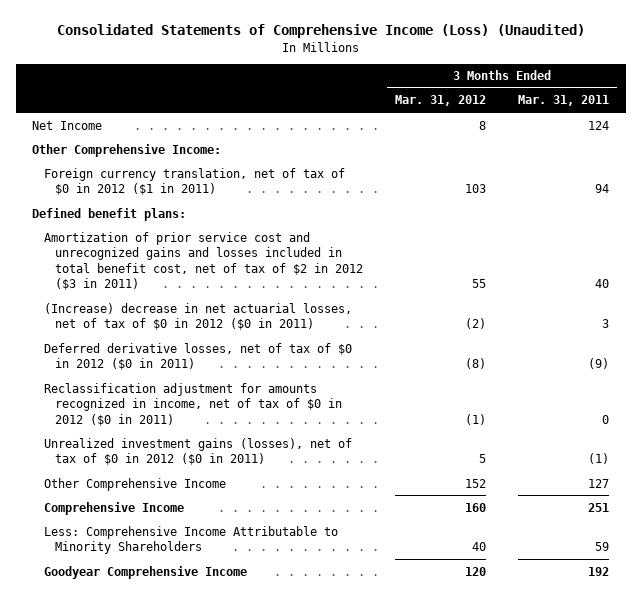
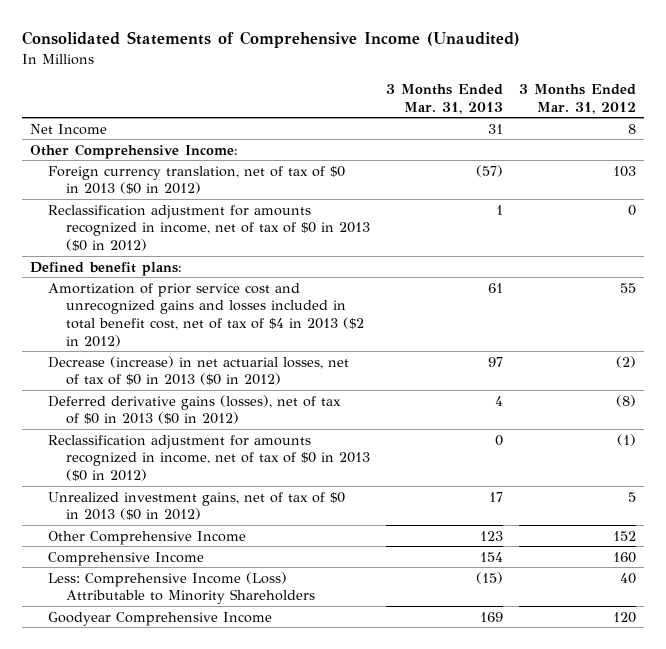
[56,24,585,39] Consolidated Statements of Comprehensive Income (Loss) (Unaudited) -> [21,31,520,49] Consolidated Statements of Comprehensive Income (Unaudited)
[518,95,610,107] Mar. 31, 2011 -> none
none -> [385,83,503,114] 3 Months Ended Mar. 31, 2013
[43,167,345,196] Foreign currency translation, net of tax of $0 in 2012 ($1 in 2011) -> [47,165,345,195] Foreign currency translation, net of tax of $0 in 2013 ($0 in 2012)
none -> [47,204,370,252] Reclassification adjustment for amounts recognized in income, net of tax of $0 in 2013 ($0 in 2012)
[43,231,363,291] Amortization of prior service cost and unrecognized gains and losses included in total benefit cost, net of tax of $2 in 2012 ($3 in 2011) -> [47,282,364,347] Amortization of prior service cost and unrecognized gains and losses included in total benefit cost, net of tax of $4 in 2013 ($2 in 2012)
[43,302,352,331] (Increase) decrease in net actuarial losses, net of tax of $0 in 2012 ($0 in 2011) -> [47,355,349,386] Decrease (increase) in net actuarial losses, net of tax of $0 in 2013 ($0 in 2012)
[43,342,352,371] Deferred derivative losses, net of tax of $0 in 2012 ($0 in 2011) -> [47,394,341,425] Deferred derivative gains (losses), net of tax of $0 in 2013 ($0 in 2012)
[43,382,342,426] Reclassification adjustment for amounts recognized in income, net of tax of $0 in 2012 ($0 in 2011) -> [47,434,370,482] Reclassification adjustment for amounts recognized in income, net of tax of $0 in 2013 ($0 in 2012)
[43,437,352,466] Unrealized investment gains (losses), net of tax of $0 in 2012 ($0 in 2011) -> [47,491,345,521] Unrealized investment gains, net of tax of $0 in 2013 ($0 in 2012)
[43,525,338,555] Less: Comprehensive Income Attributable to Minority Shareholders -> [47,571,315,605] Less: Comprehensive Income (Loss) Attributable to Minority Shareholders

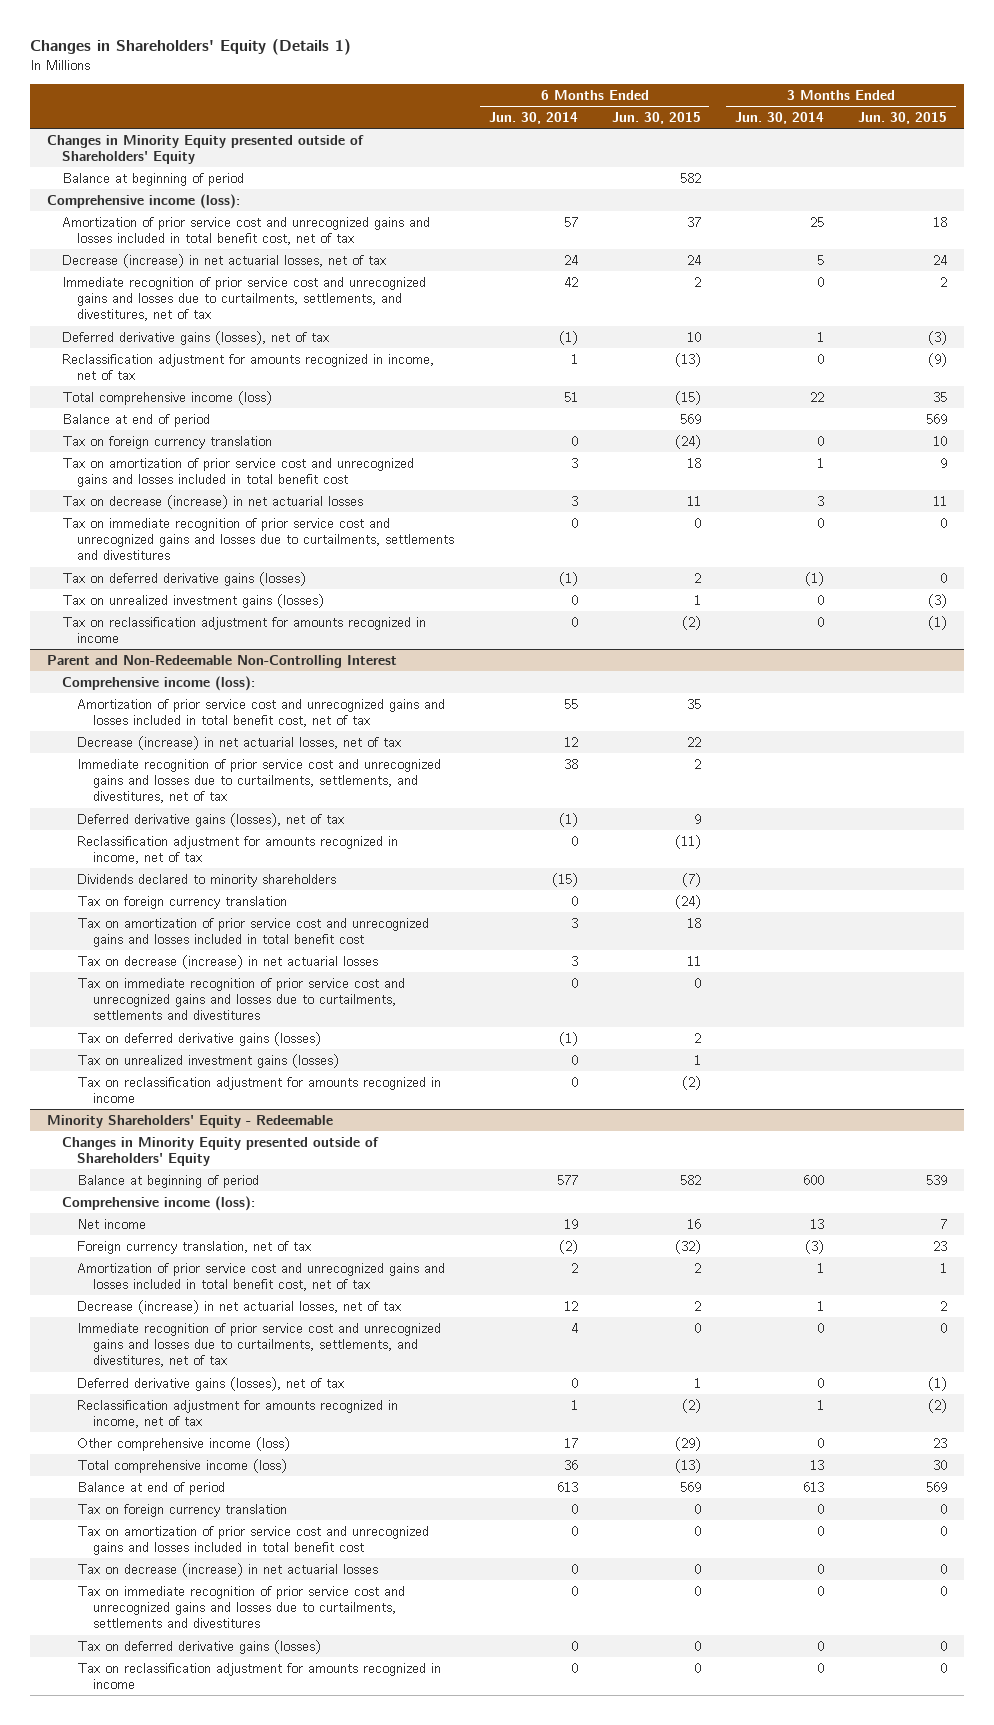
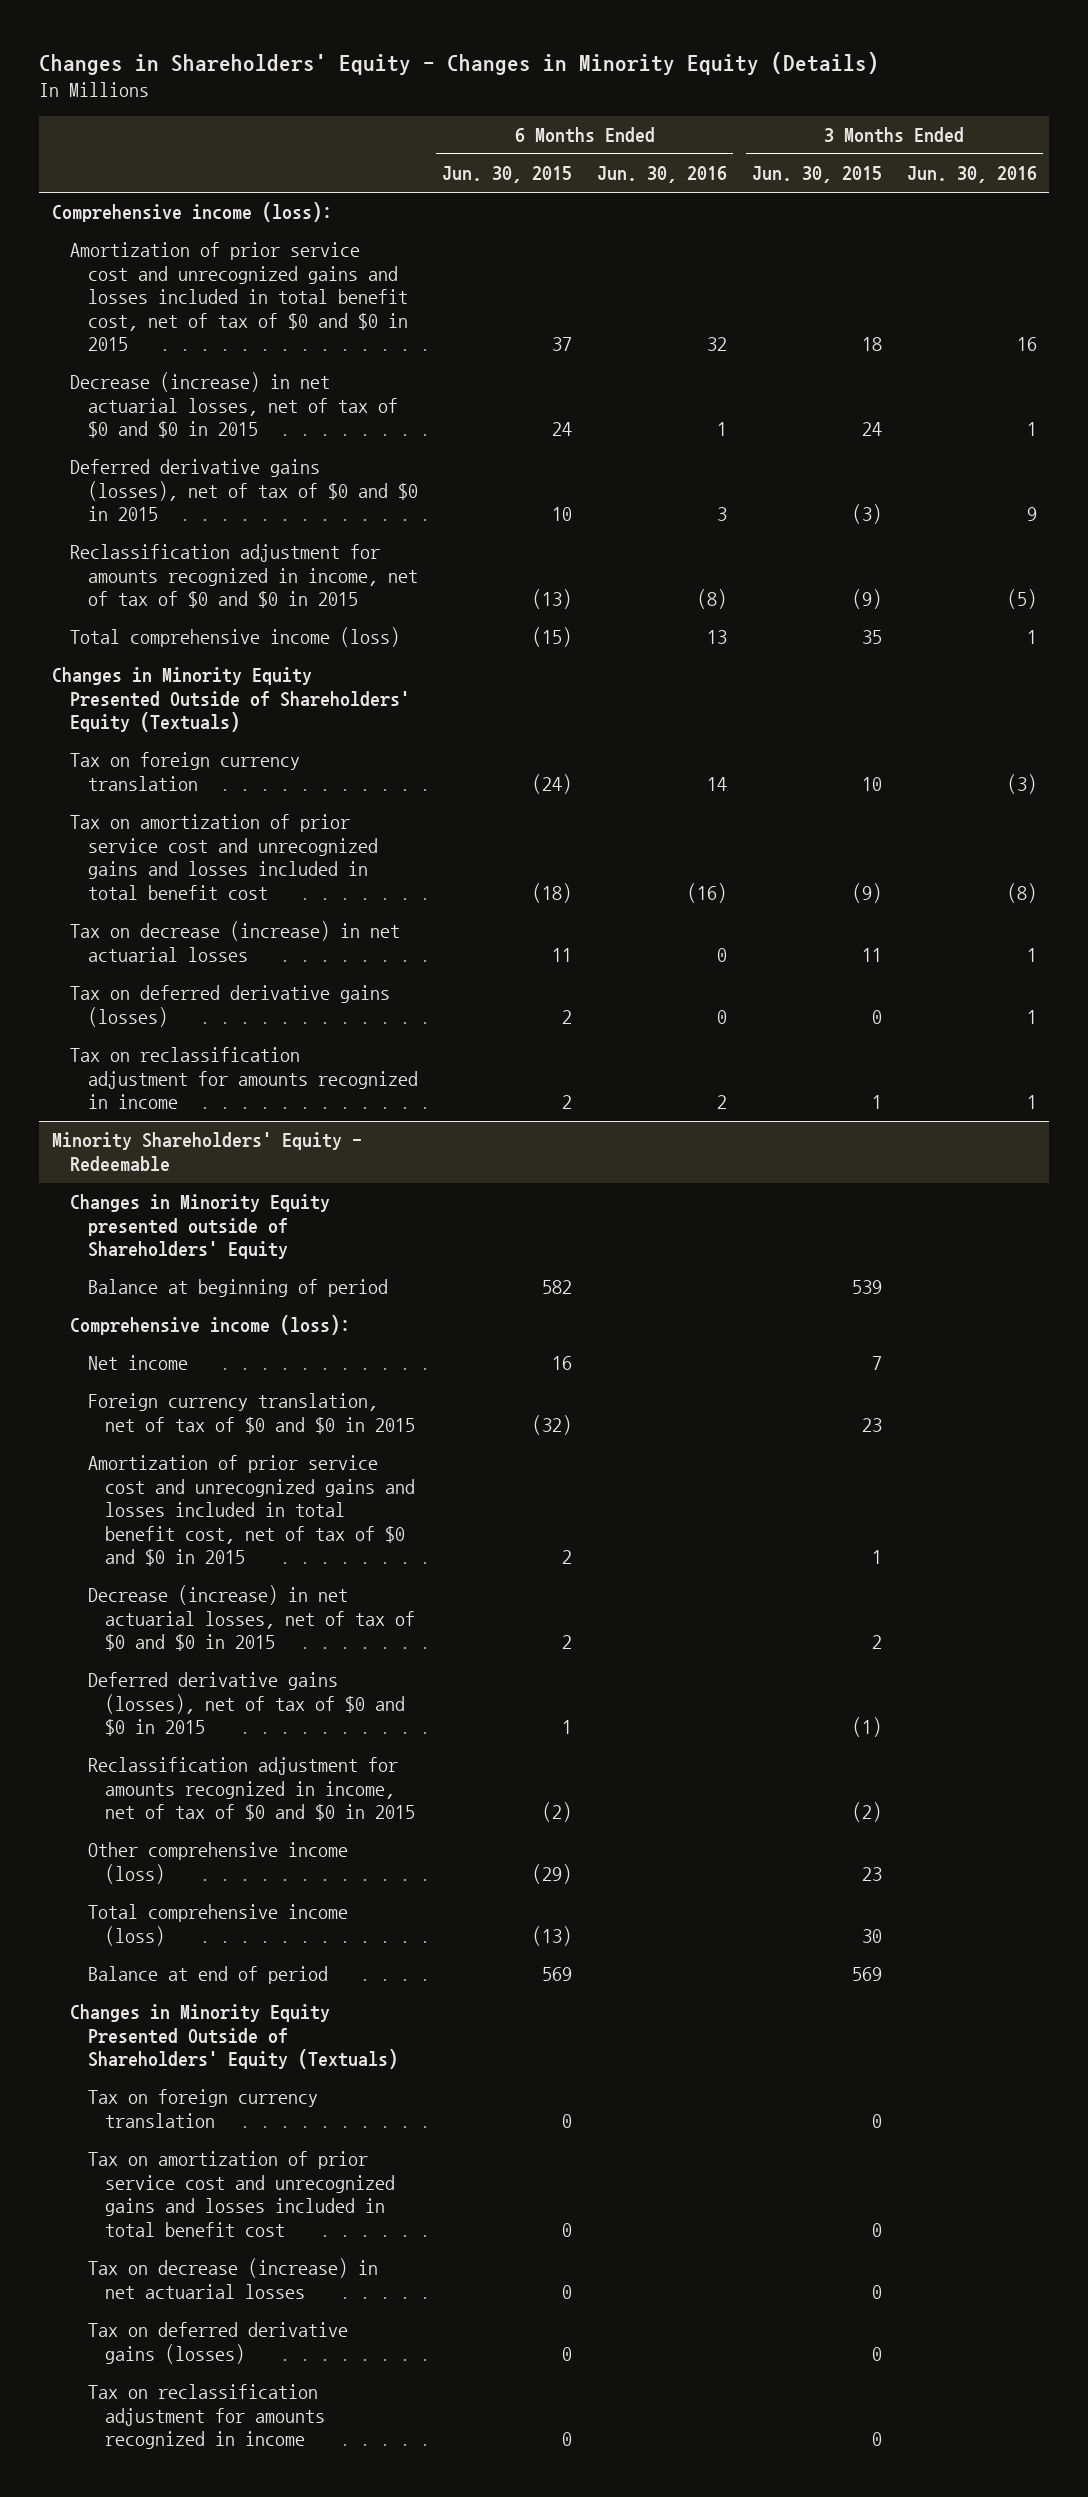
[29,39,351,56] Changes in Shareholders' Equity (Details 1) -> [39,51,880,75] Changes in Shareholders' Equity - Changes in Minority Equity (Details)
[488,111,578,124] Jun. 30, 2014 -> none
[734,111,824,124] Jun. 30, 2014 -> none
none -> [597,166,728,184] Jun. 30, 2016
none -> [906,166,1037,184] Jun. 30, 2016
[46,134,364,165] Changes in Minority Equity presented outside of Shareholders' Equity -> none
[62,172,245,186] Balance at beginning of period -> none
[62,276,427,322] Immediate recognition of prior service cost and unrecognized gains and losses due to curtailments, settlements, and divestitures, net of tax -> none
[62,216,431,246] Amortization of prior service cost and unrecognized gains and losses included in total benefit cost, net of tax -> [69,242,408,351] Amortization of prior service cost and unrecognized gains and losses included in total benefit cost, net of tax of $0 and $0 in 2015
[62,253,387,268] Decrease (increase) in net actuarial losses, net of tax -> [69,372,398,439] Decrease (increase) in net actuarial losses, net of tax of $0 and $0 in 2015
[62,330,330,345] Deferred derivative gains (losses), net of tax -> [69,459,418,522] Deferred derivative gains (losses), net of tax of $0 and $0 in 2015
[62,353,435,381] Reclassification adjustment for amounts recognized in income, net of tax -> [69,544,418,609] Reclassification adjustment for amounts recognized in income, net of tax of $0 and $0 in 2015
[62,413,211,427] Balance at end of period -> none
none -> [51,667,410,733] Changes in Minority Equity Presented Outside of Shareholders' Equity (Textuals)
[686,457,701,468] 18 -> [532,882,573,903] (18)
[940,457,948,468] 9 -> [851,882,882,903] (9)
[62,517,455,561] Tax on immediate recognition of prior service cost and unrecognized gains and losses due to curtailments, settlements and divestitures -> none
[62,593,325,608] Tax on unrealized investment gains (losses) -> none
[46,654,397,668] Parent and Non-Redeemable Non-Controlling Interest -> none
[62,675,256,691] Comprehensive income (loss): -> none
[77,698,446,728] Amortization of prior service cost and unrecognized gains and losses included in total benefit cost, net of tax -> none
[77,735,402,750] Decrease (increase) in net actuarial losses, net of tax -> none
[77,758,442,804] Immediate recognition of prior service cost and unrecognized gains and losses due to curtailments, settlements, and divestitures, net of tax -> none
[77,812,345,827] Deferred derivative gains (losses), net of tax -> none
[77,835,399,865] Reclassification adjustment for amounts recognized in income, net of tax -> none
[77,873,337,887] Dividends declared to minority shareholders -> none
[77,895,288,909] Tax on foreign currency translation -> none
[77,917,430,948] Tax on amortization of prior service cost and unrecognized gains and losses included in total benefit cost -> none
[77,954,379,969] Tax on decrease (increase) in net actuarial losses -> none
[77,977,406,1021] Tax on immediate recognition of prior service cost and unrecognized gains and losses due to curtailments, settlements and divestitures -> none
[77,1031,322,1046] Tax on deferred derivative gains (losses) -> none
[77,1053,340,1068] Tax on unrealized investment gains (losses) -> none
[77,1076,442,1104] Tax on reclassification adjustment for amounts recognized in income -> none
[681,615,701,630] (2) -> [562,1095,573,1110] 2
[928,615,948,630] (1) -> [871,1095,882,1110] 1
[77,1322,442,1368] Immediate recognition of prior service cost and unrecognized gains and losses due to curtailments, settlements, and divestitures, net of tax -> none
[77,1240,312,1254] Foreign currency translation, net of tax -> [87,1393,416,1434] Foreign currency translation, net of tax of $0 and $0 in 2015
[77,1262,446,1292] Amortization of prior service cost and unrecognized gains and losses included in total benefit cost, net of tax -> [87,1455,416,1566] Amortization of prior service cost and unrecognized gains and losses included in total benefit cost, net of tax of $0 and $0 in 2015
[77,1299,402,1314] Decrease (increase) in net actuarial losses, net of tax -> [87,1585,416,1652] Decrease (increase) in net actuarial losses, net of tax of $0 and $0 in 2015
[77,1376,345,1391] Deferred derivative gains (losses), net of tax -> [87,1672,406,1737] Deferred derivative gains (losses), net of tax of $0 and $0 in 2015
[77,1399,399,1429] Reclassification adjustment for amounts recognized in income, net of tax -> [87,1757,416,1822] Reclassification adjustment for amounts recognized in income, net of tax of $0 and $0 in 2015
none -> [69,2004,398,2070] Changes in Minority Equity Presented Outside of Shareholders' Equity (Textuals)
[77,1585,406,1629] Tax on immediate recognition of prior service cost and unrecognized gains and losses due to curtailments, settlements and divestitures -> none

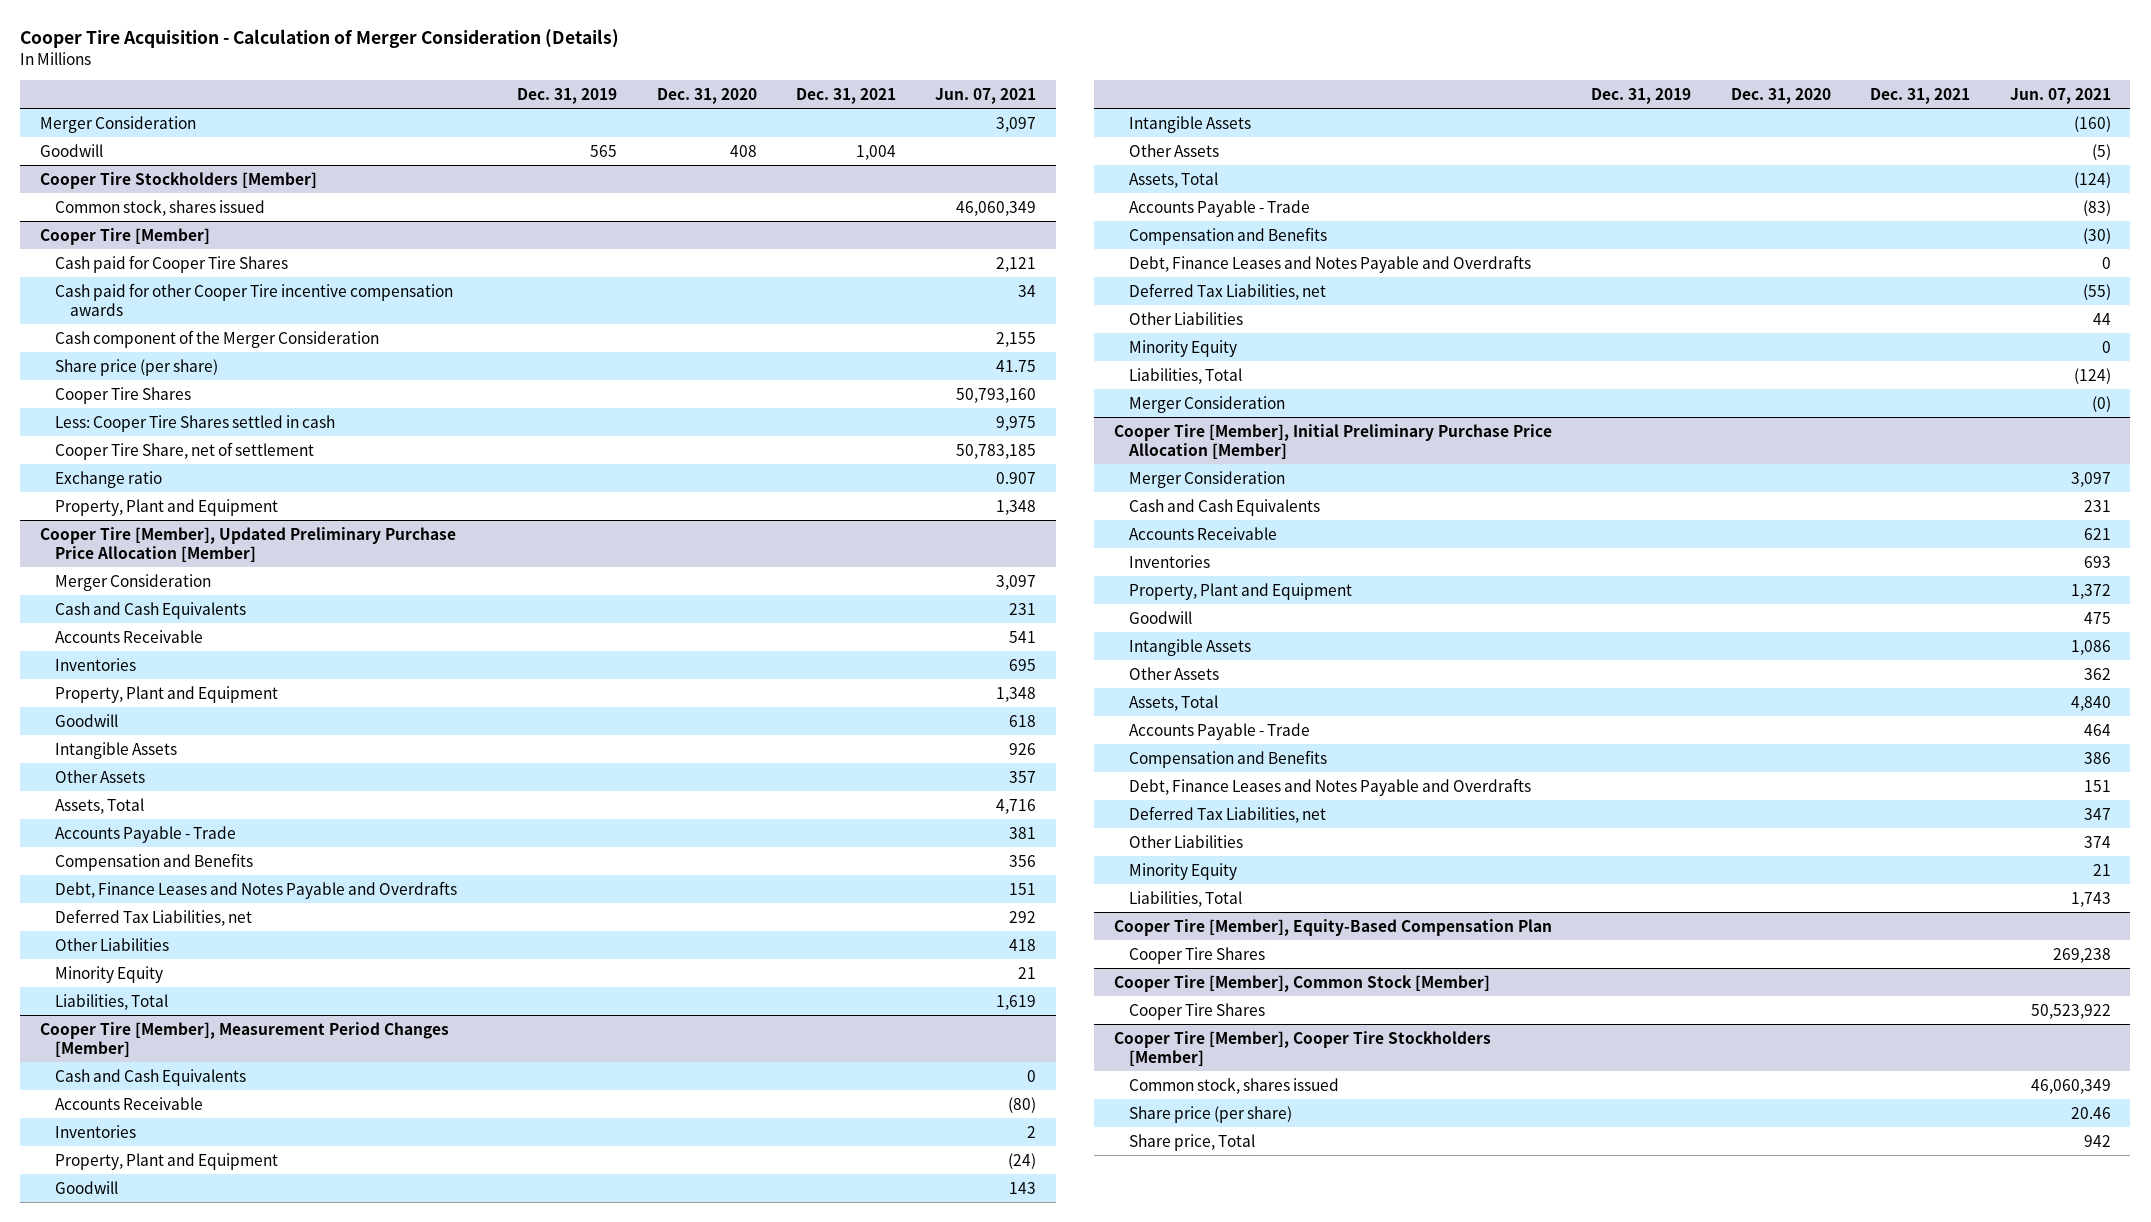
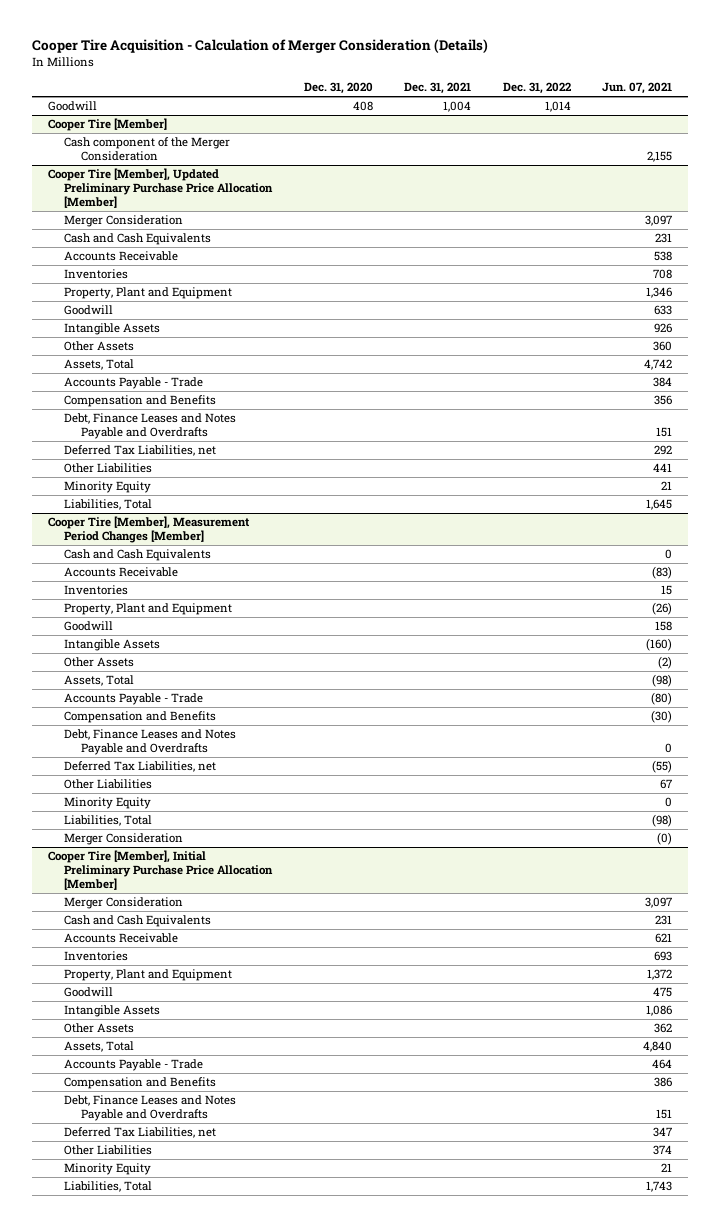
[517,87,618,104] Dec. 31, 2019 -> none
none -> [502,82,571,95] Dec. 31, 2022
[40,115,197,133] Merger Consideration -> none
[40,171,318,189] Cooper Tire Stockholders [Member] -> none
[55,199,266,216] Common stock, shares issued -> none
[55,254,289,273] Cash paid for Cooper Tire Shares -> none
[55,282,454,317] Cash paid for other Cooper Tire incentive compensation awards -> none
[55,358,219,376] Share price (per share) -> none
[55,386,192,404] Cooper Tire Shares -> none
[55,414,336,432] Less: Cooper Tire Shares settled in cash -> none
[55,441,315,460] Cooper Tire Share, net of settlement -> none
[55,470,163,488] Exchange ratio -> none
[55,498,279,516] Property, Plant and Equipment -> none
[1009,630,1037,643] 541 -> [654,251,673,262] 538
[1009,658,1037,671] 695 -> [653,269,673,280] 708
[996,686,1037,702] 1,348 -> [646,287,673,299] 1,346
[1009,714,1037,727] 618 -> [654,305,673,316] 633
[1009,770,1037,783] 357 -> [653,341,673,352] 360
[996,798,1037,814] 4,716 -> [644,359,673,371] 4,742
[1009,826,1037,839] 381 -> [653,377,673,388] 384
[1009,938,1037,951] 418 -> [653,463,673,473] 441
[996,994,1037,1010] 1,619 -> [646,499,673,511] 1,645
[1008,1096,1037,1113] (80) -> [652,566,673,580] (83)
[1027,1125,1037,1138] 2 -> [661,585,673,596] 15
[1008,1152,1037,1169] (24) -> [652,602,673,616] (26)
[1009,1181,1037,1194] 143 -> [655,621,673,632] 158
[2091,143,2111,160] (5) -> [658,656,673,670] (2)
[2073,171,2111,188] (124) -> [652,674,673,688] (98)
[2082,199,2111,216] (83) -> [651,692,673,706] (80)
[2092,312,2111,325] 44 -> [660,779,673,790] 67
[2073,367,2111,384] (124) -> [652,814,673,828] (98)
[1114,918,1553,936] Cooper Tire [Member], Equity-Based Compensation Plan -> none
[1129,946,1266,964] Cooper Tire Shares -> none
[1114,974,1491,992] Cooper Tire [Member], Common Stock [Member] -> none
[1129,1002,1266,1020] Cooper Tire Shares -> none
[1114,1030,1492,1067] Cooper Tire [Member], Cooper Tire Stockholders [Member] -> none
[1129,1077,1340,1094] Common stock, shares issued -> none
[1129,1105,1293,1123] Share price (per share) -> none
[1129,1133,1256,1151] Share price, Total -> none

